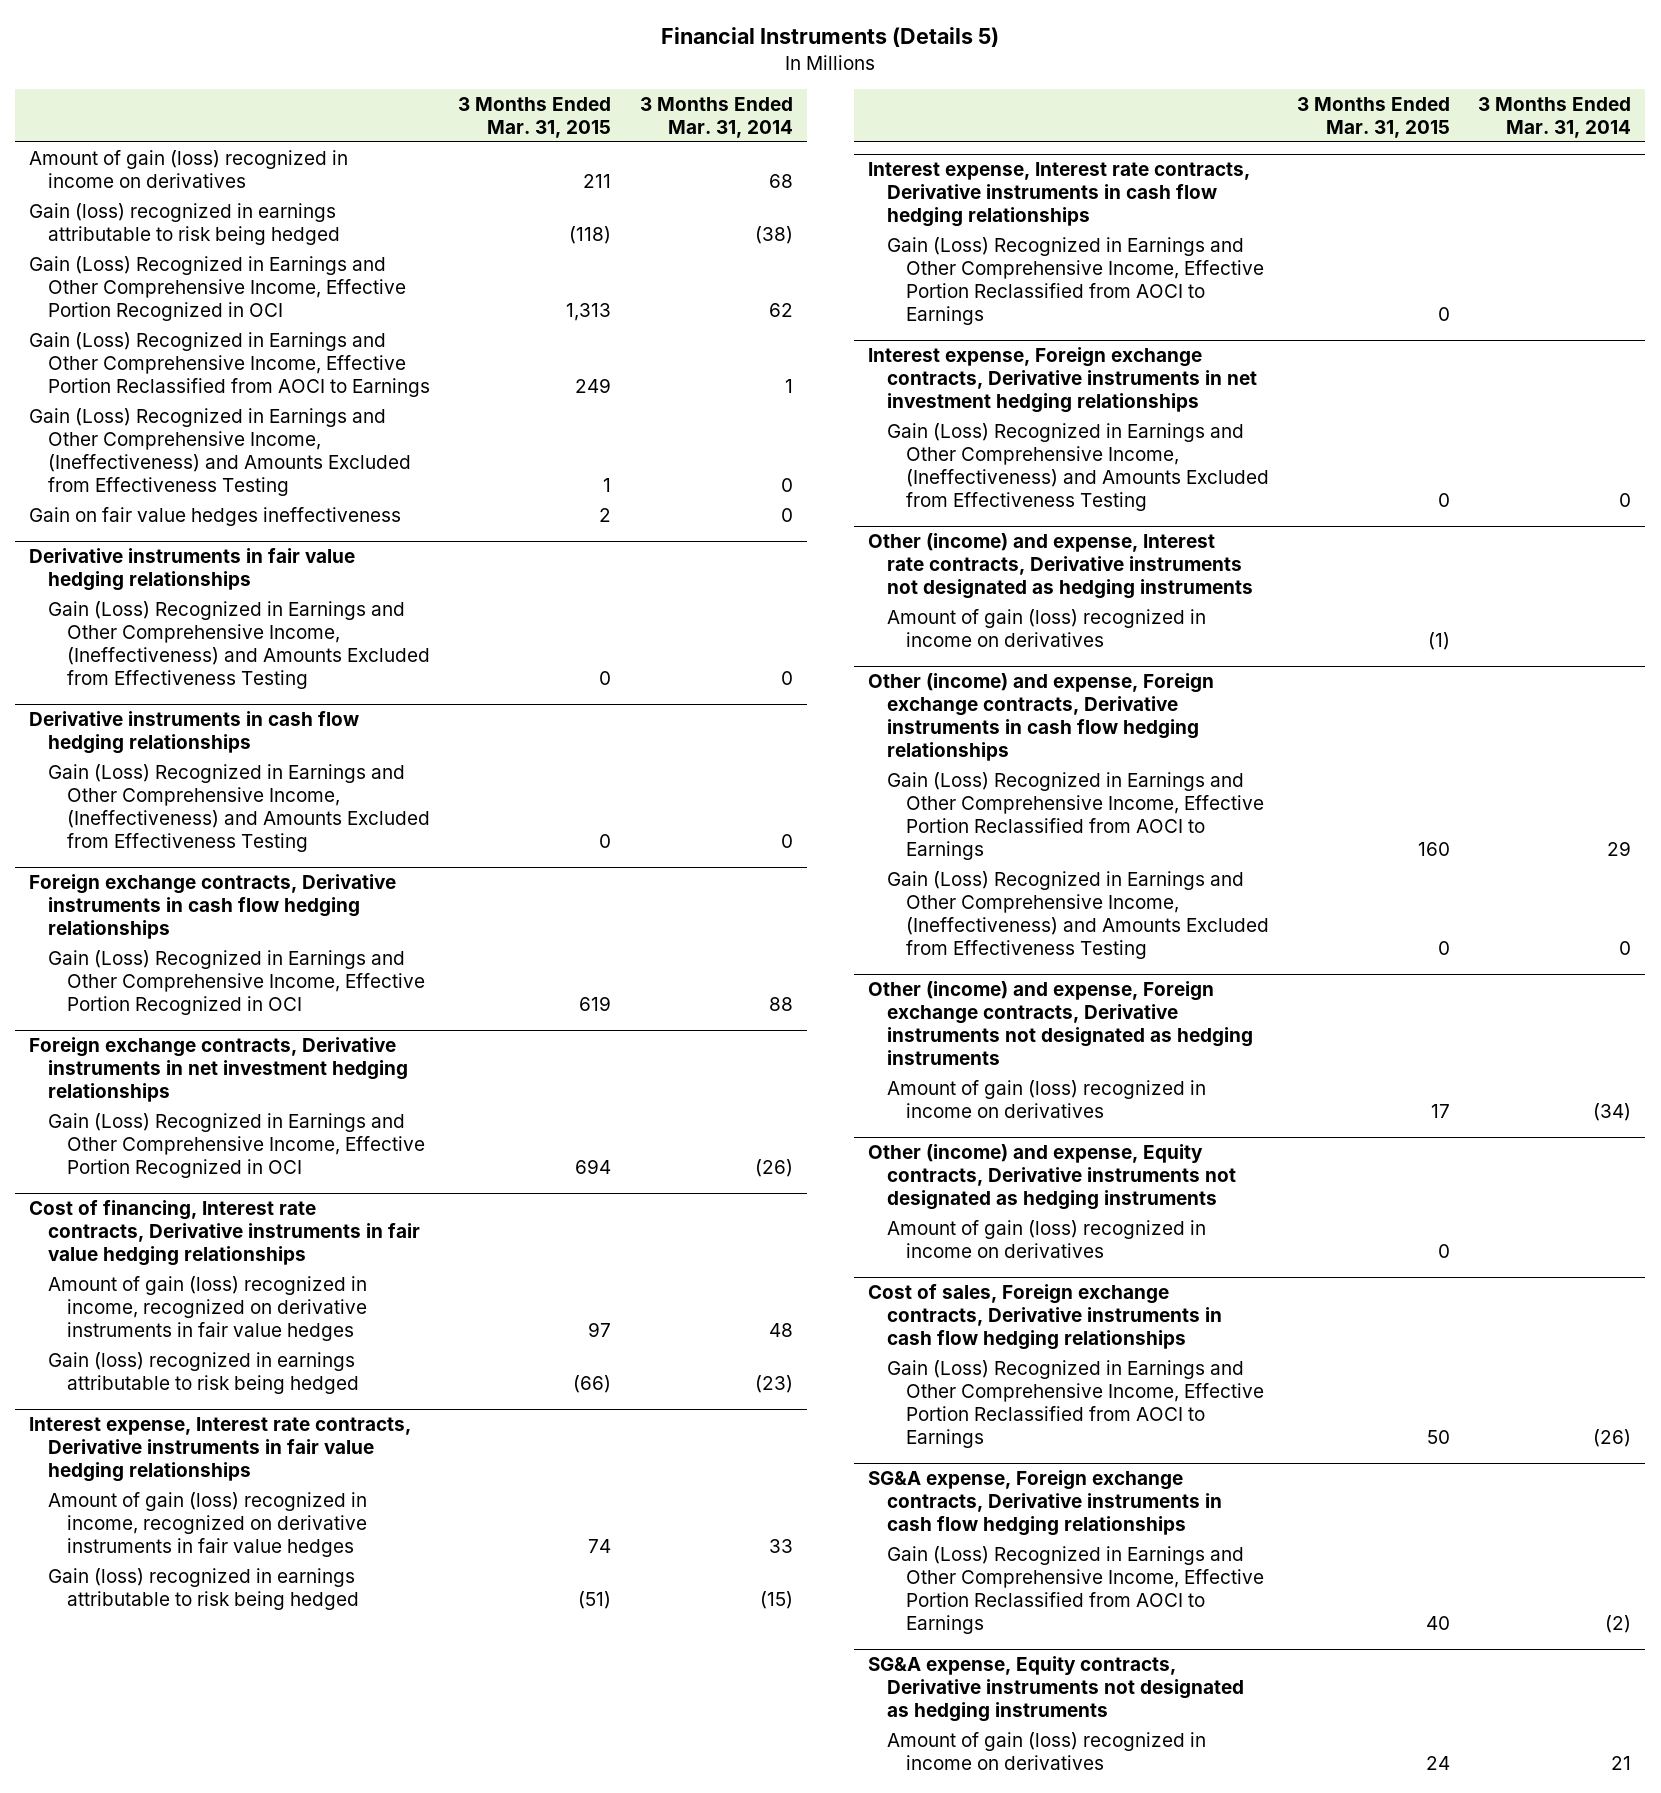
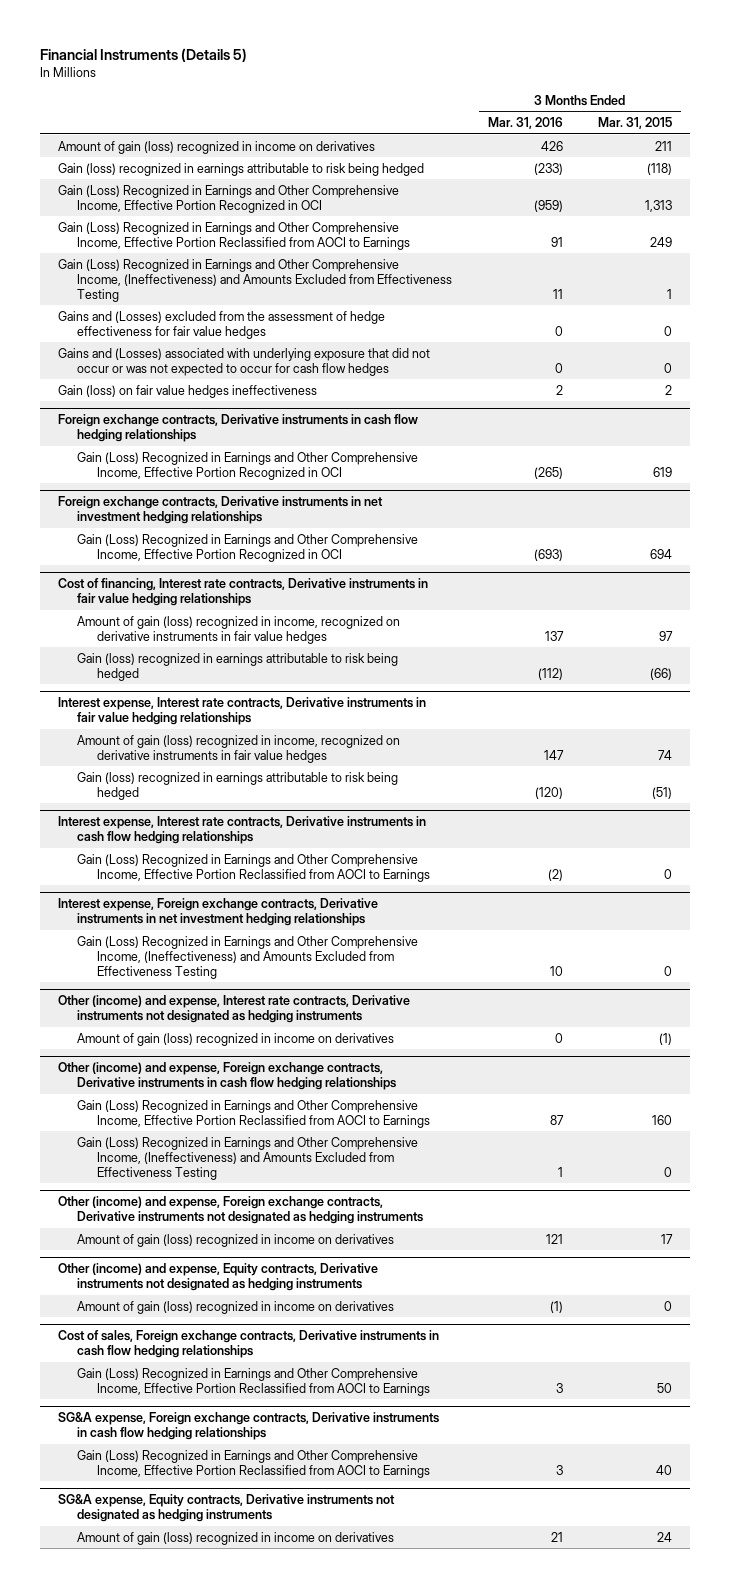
[639,96,793,138] 3 Months Ended Mar. 31, 2014 -> none
none -> [487,117,563,130] Mar. 31, 2016
[29,548,356,592] Derivative instruments in fair value hedging relationships -> none
[48,600,430,689] Gain (Loss) Recognized in Earnings and Other Comprehensive Income, (Ineffectiveness) and Amounts Excluded from Effectiveness Testing -> none
[29,711,360,755] Derivative instruments in cash flow hedging relationships -> none
[48,763,430,852] Gain (Loss) Recognized in Earnings and Other Comprehensive Income, (Ineffectiveness) and Amounts Excluded from Effectiveness Testing -> none
none -> [57,310,385,339] Gains and (Losses) excluded from the assessment of hedge effectiveness for fair value hedges
none -> [57,347,430,376] Gains and (Losses) associated with underlying exposure that did not occur or was not expected to occur for cash flow hedges
[29,506,402,526] Gain on fair value hedges ineffectiveness -> [57,384,317,398] Gain (loss) on fair value hedges ineffectiveness

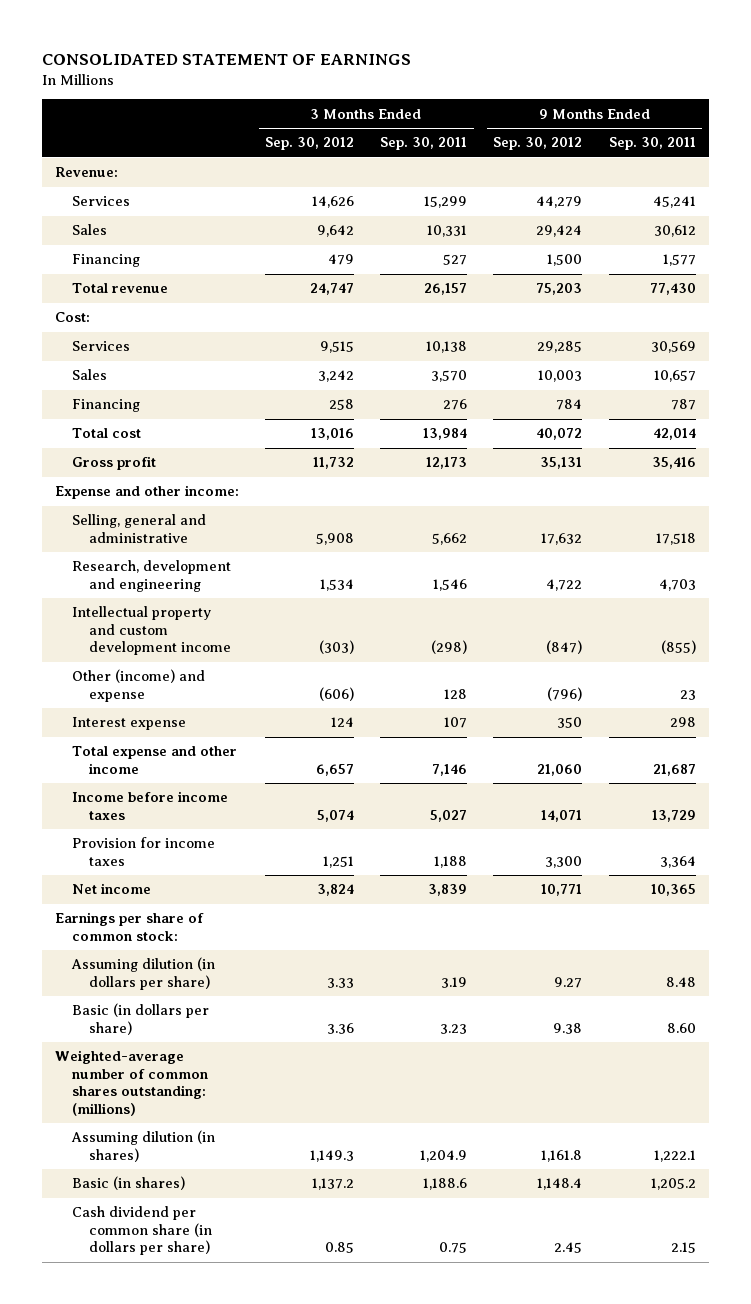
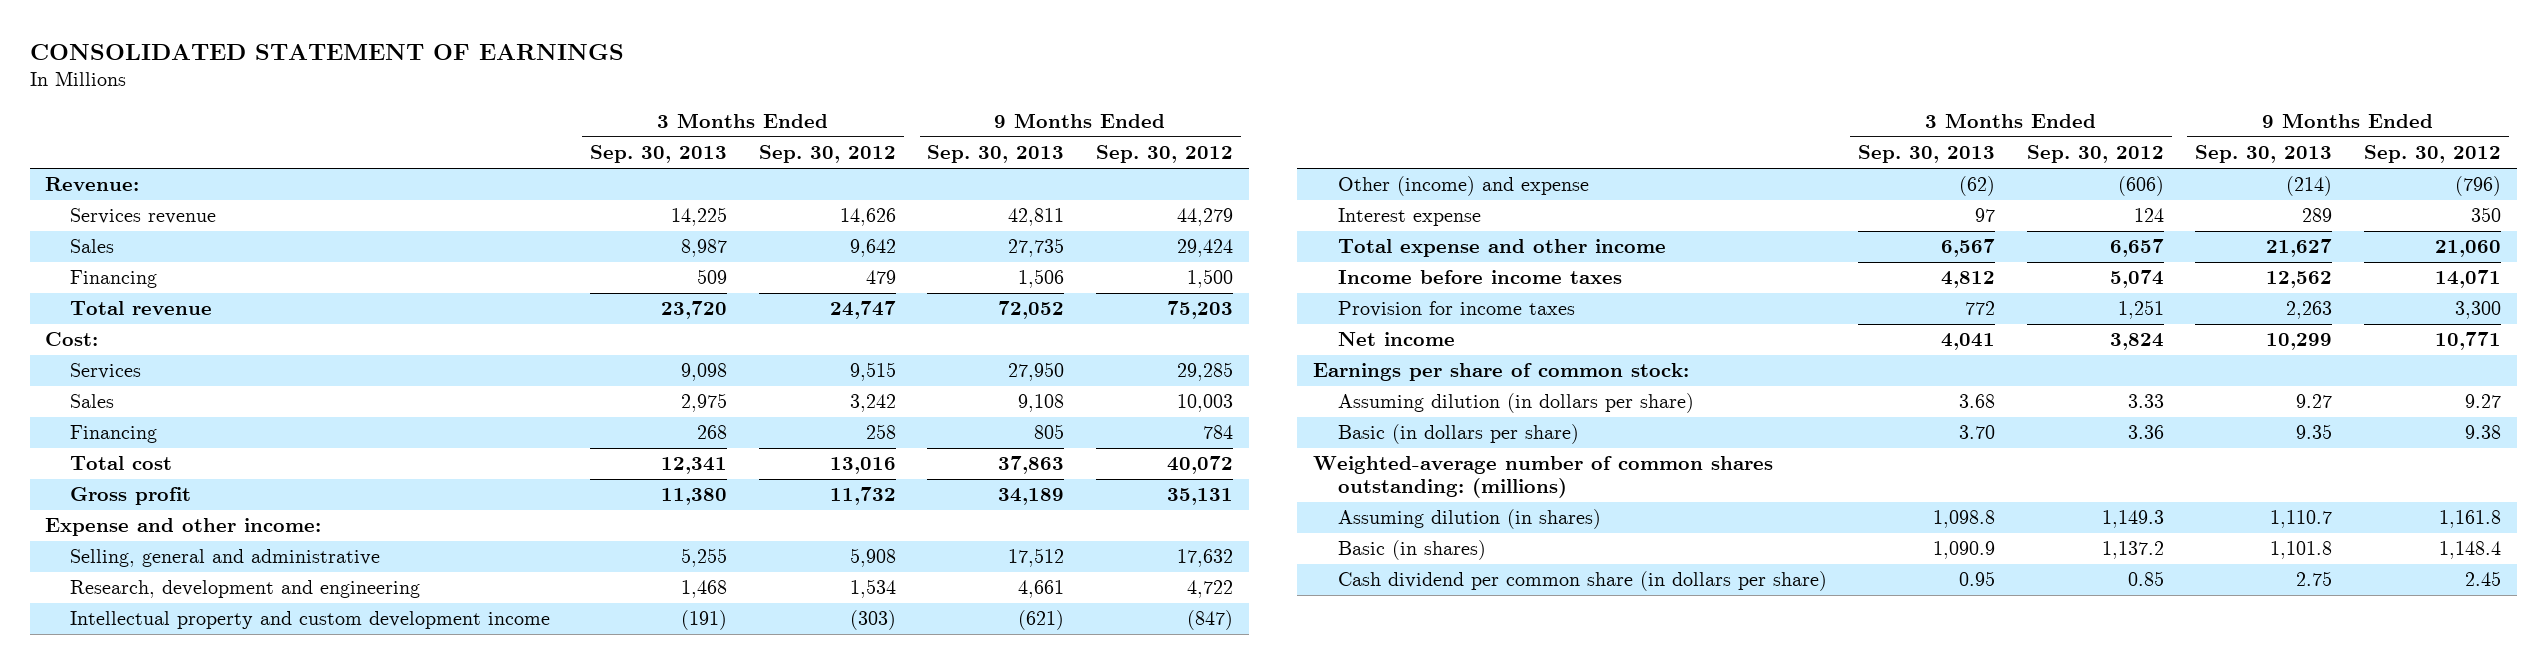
[380,137,468,151] Sep. 30, 2011 -> none
[608,137,696,151] Sep. 30, 2011 -> none
none -> [590,145,728,164] Sep. 30, 2013
none -> [927,145,1065,164] Sep. 30, 2013
[71,196,130,207] Services -> [69,208,216,225] Services revenue

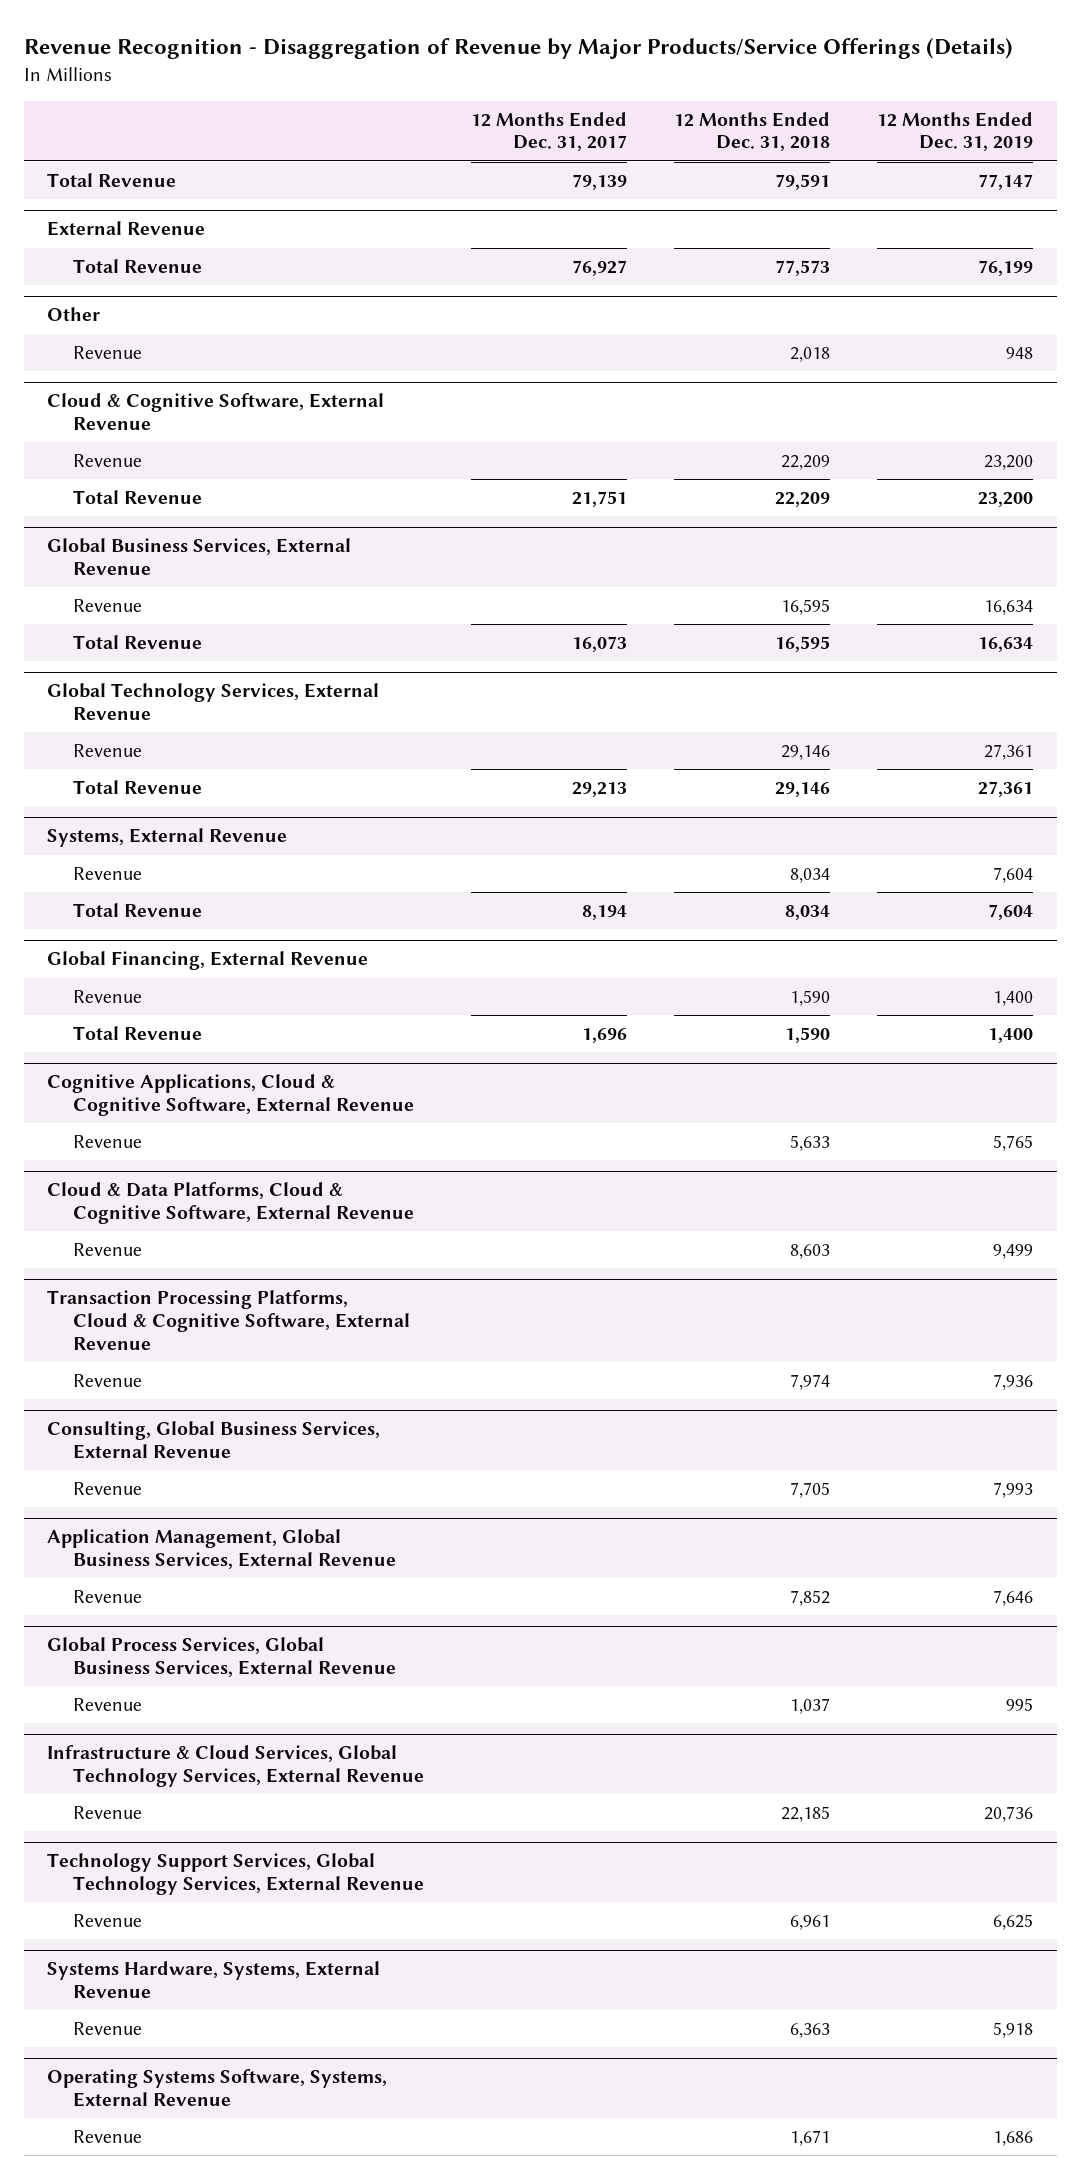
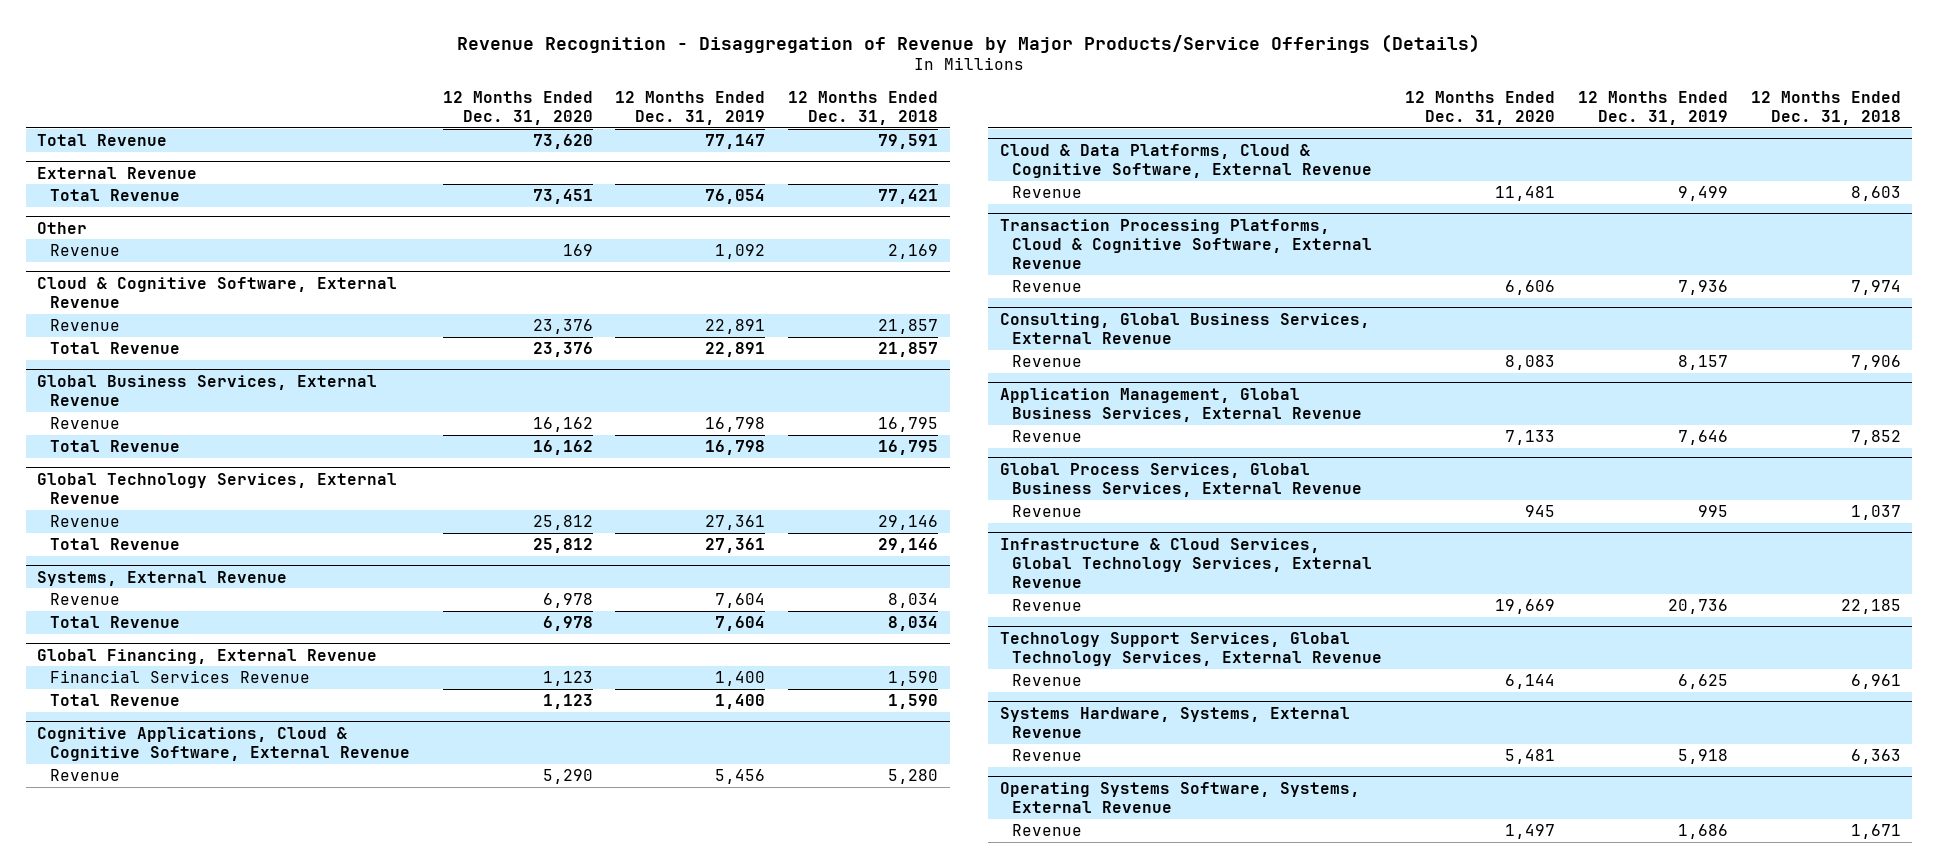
[470,111,627,152] 12 Months Ended Dec. 31, 2017 -> none
none -> [442,90,593,125] 12 Months Ended Dec. 31, 2020
[774,259,830,276] 77,573 -> [878,189,939,205] 77,421
[977,259,1033,276] 76,199 -> [705,189,766,205] 76,054
[789,346,830,362] 2,018 -> [888,244,939,260] 2,169
[1005,346,1033,359] 948 -> [715,244,766,260] 1,092
[780,454,830,470] 22,209 -> [878,319,939,335] 21,857
[983,454,1033,470] 23,200 -> [705,319,766,335] 22,891
[774,491,830,507] 22,209 -> [878,342,939,358] 21,857
[977,491,1033,507] 23,200 -> [705,342,766,358] 22,891
[780,598,830,615] 16,595 -> [878,417,939,433] 16,795
[983,599,1033,615] 16,634 -> [705,417,766,433] 16,798
[774,635,830,652] 16,595 -> [878,440,939,456] 16,795
[977,636,1033,652] 16,634 -> [705,440,766,456] 16,798
[72,989,142,1003] Revenue -> [49,670,310,684] Financial Services Revenue
[789,1134,830,1151] 5,633 -> [888,769,939,785] 5,280
[992,1134,1033,1151] 5,765 -> [715,769,766,785] 5,456
[789,1481,830,1498] 7,705 -> [1850,355,1901,371] 7,906
[992,1481,1033,1498] 7,993 -> [1677,355,1728,371] 8,157

